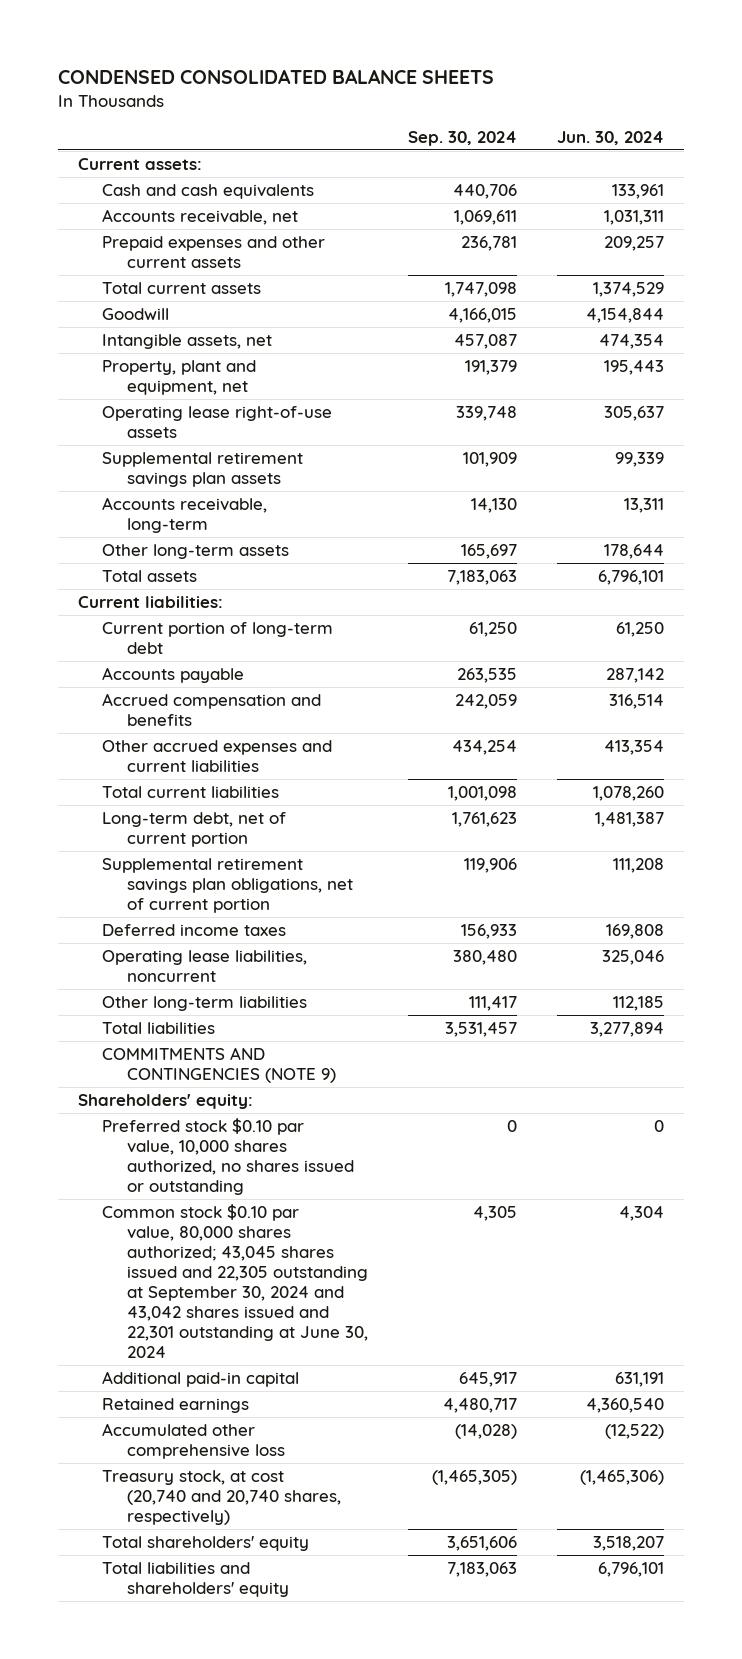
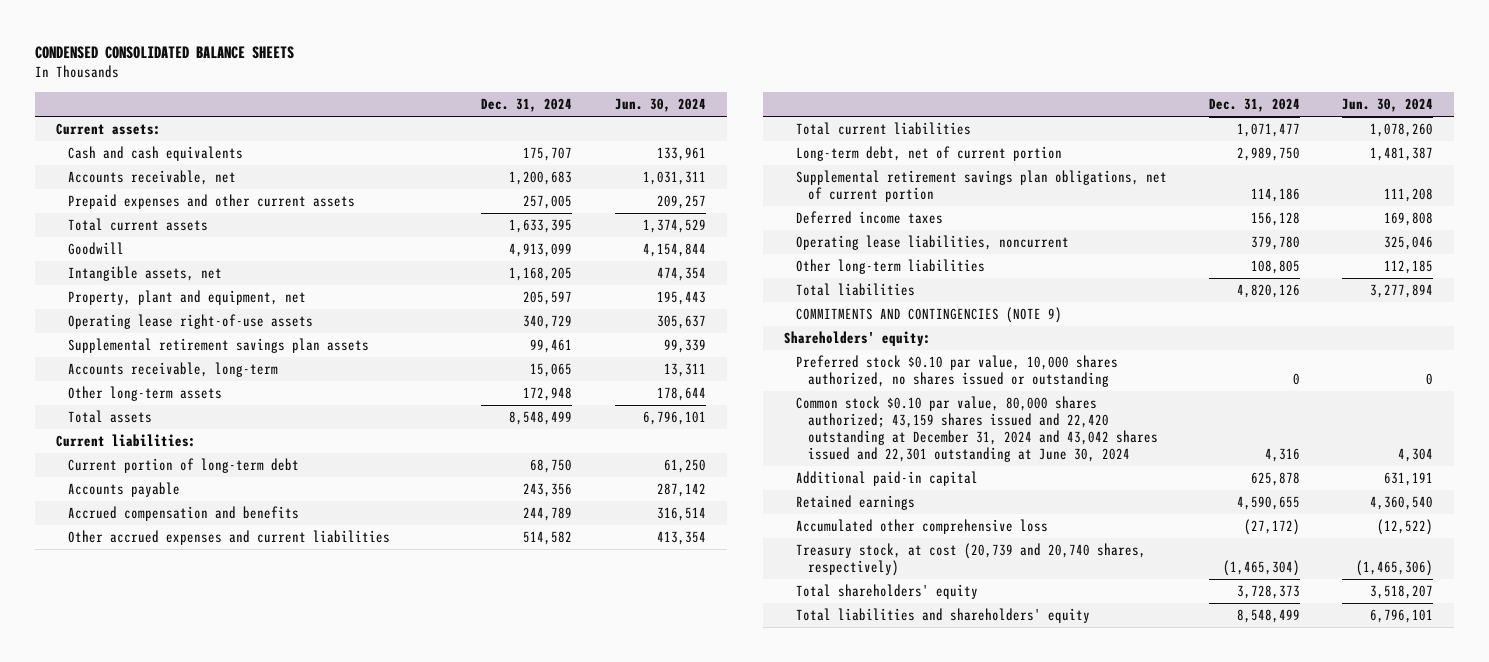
[408,130,518,146] Sep. 30, 2024 -> none
none -> [481,97,573,112] Dec. 31, 2024
[102,1203,368,1359] Common stock $0.10 par value, 80,000 shares authorized; 43,045 shares issued and 22,305 outstanding at September 30, 2024 and 43,042 shares issued and 22,301 outstanding at June 30, 2024 -> [795,396,1158,463] Common stock $0.10 par value, 80,000 shares authorized; 43,159 shares issued and 22,420 outstanding at December 31, 2024 and 43,042 shares issued and 22,301 outstanding at June 30, 2024
[102,1469,341,1525] Treasury stock, at cost (20,740 and 20,740 shares, respectively) -> [795,543,1146,577] Treasury stock, at cost (20,739 and 20,740 shares, respectively)

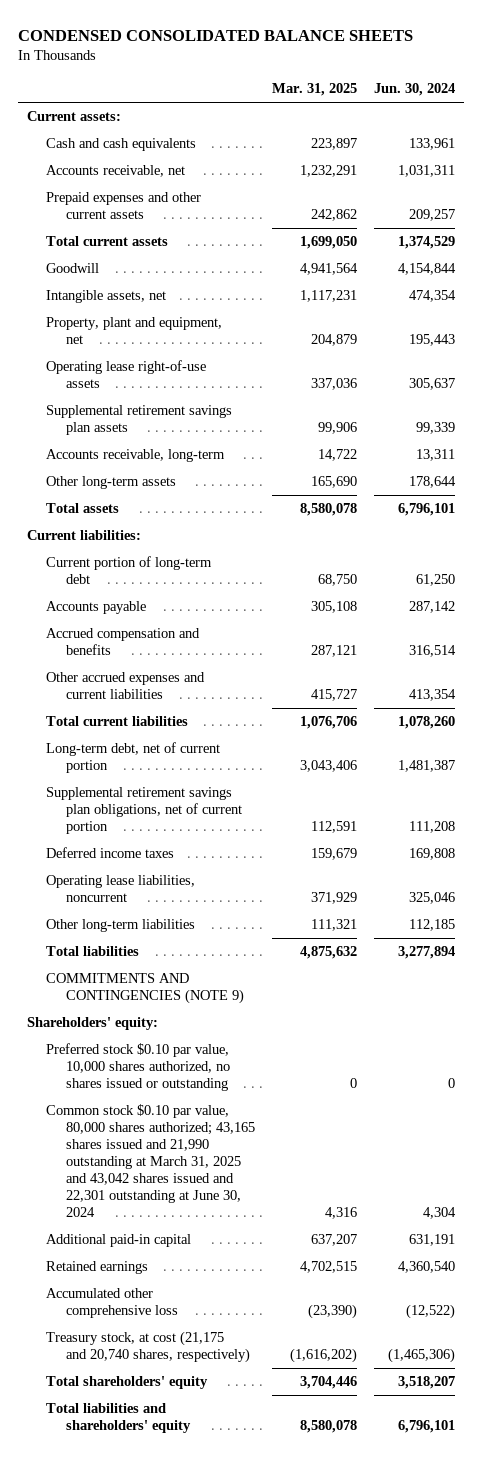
[481,97,573,112] Dec. 31, 2024 -> none
none -> [272,82,358,96] Mar. 31, 2025
[795,396,1158,463] Common stock $0.10 par value, 80,000 shares authorized; 43,159 shares issued and 22,420 outstanding at December 31, 2024 and 43,042 shares issued and 22,301 outstanding at June 30, 2024 -> [46,1104,255,1218] Common stock $0.10 par value, 80,000 shares authorized; 43,165 shares issued and 21,990 outstanding at March 31, 2025 and 43,042 shares issued and 22,301 outstanding at June 30, 2024
[795,543,1146,577] Treasury stock, at cost (20,739 and 20,740 shares, respectively) -> [46,1331,250,1364] Treasury stock, at cost (21,175 and 20,740 shares, respectively)

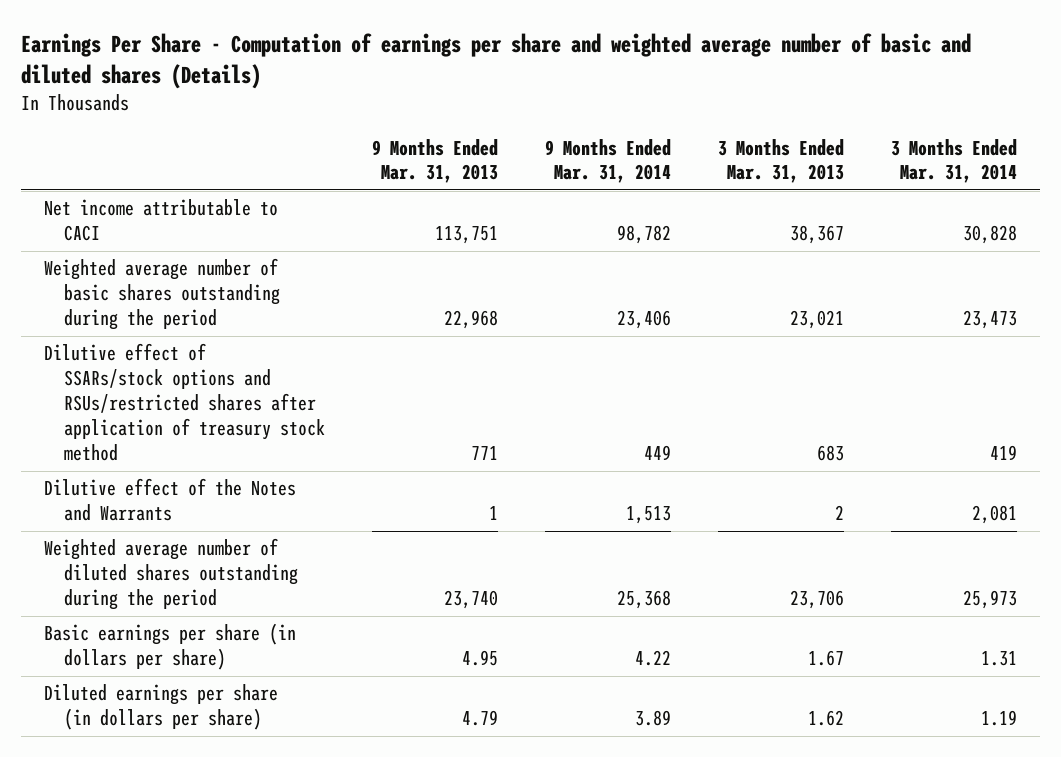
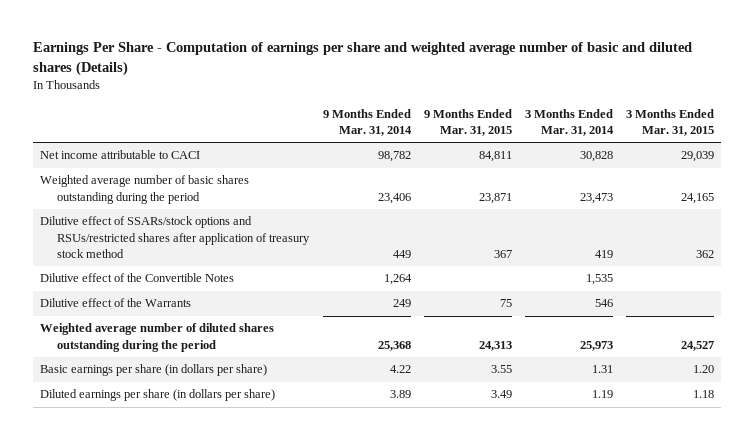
[372,138,499,184] 9 Months Ended Mar. 31, 2013 -> none
[717,138,844,184] 3 Months Ended Mar. 31, 2013 -> none
none -> [423,108,512,136] 9 Months Ended Mar. 31, 2015
none -> [626,108,715,136] 3 Months Ended Mar. 31, 2015
[44,478,297,522] Dilutive effect of the Notes and Warrants -> [39,273,234,283] Dilutive effect of the Convertible Notes
[626,506,672,525] 1,513 -> [383,274,412,286] 1,264
[971,505,1017,525] 2,081 -> [586,274,614,286] 1,535
none -> [39,298,191,308] Dilutive effect of the Warrants

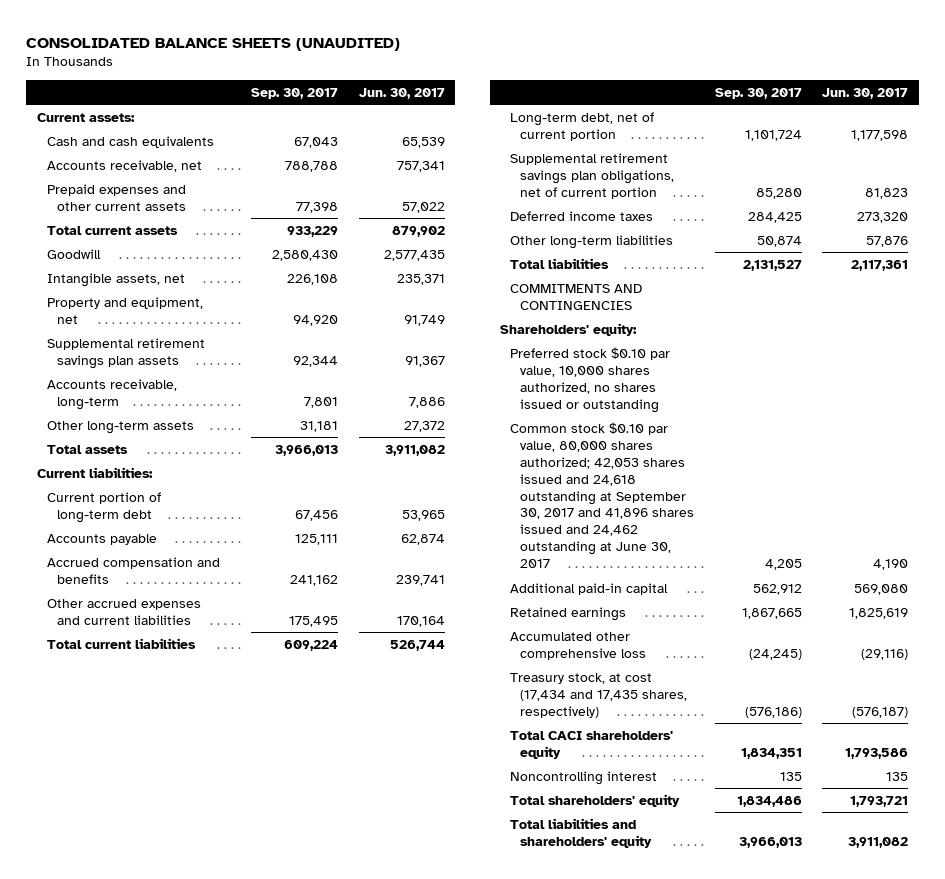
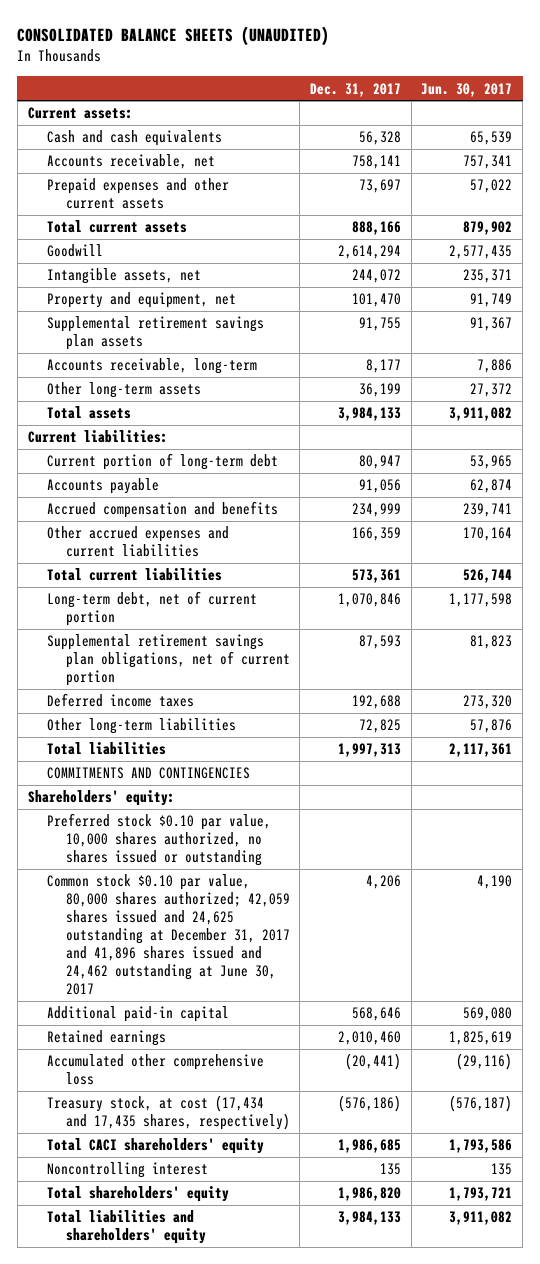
[251,87,339,99] Sep. 30, 2017 -> none
none -> [310,82,402,97] Dec. 31, 2017
[509,421,694,569] Common stock $0.10 par value, 80,000 shares authorized; 42,053 shares issued and 24,618 outstanding at September 30, 2017 and 41,896 shares issued and 24,462 outstanding at June 30, 2017 -> [46,874,290,996] Common stock $0.10 par value, 80,000 shares authorized; 42,059 shares issued and 24,625 outstanding at December 31, 2017 and 41,896 shares issued and 24,462 outstanding at June 30, 2017

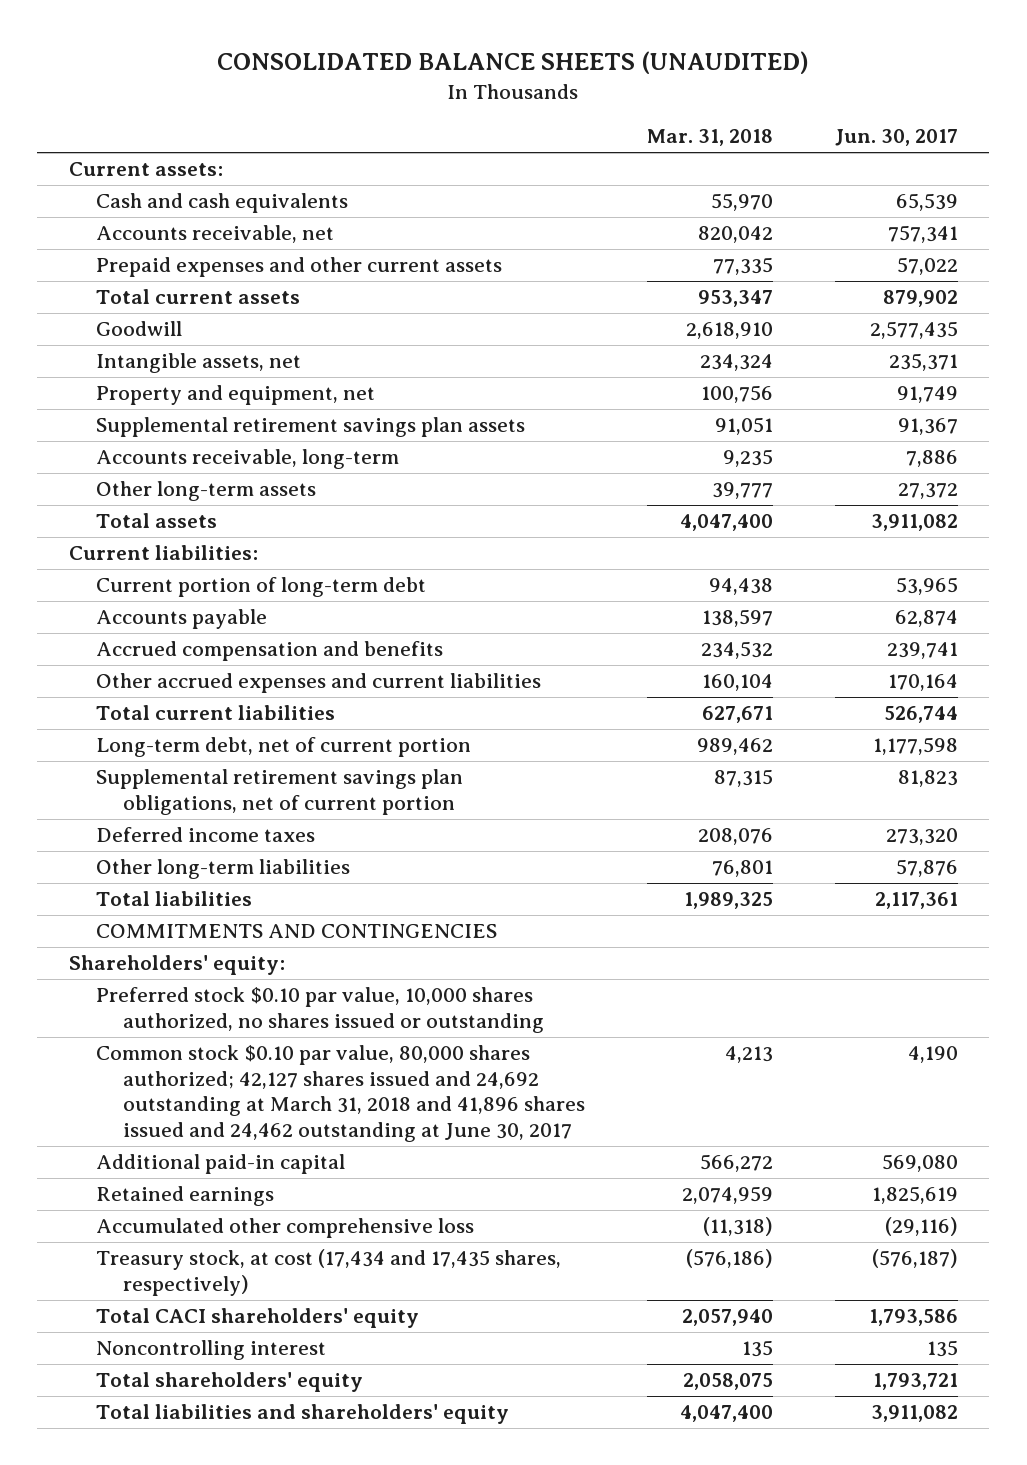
[310,82,402,97] Dec. 31, 2017 -> none
none -> [646,129,773,147] Mar. 31, 2018
[46,874,290,996] Common stock $0.10 par value, 80,000 shares authorized; 42,059 shares issued and 24,625 outstanding at December 31, 2017 and 41,896 shares issued and 24,462 outstanding at June 30, 2017 -> [95,1045,585,1142] Common stock $0.10 par value, 80,000 shares authorized; 42,127 shares issued and 24,692 outstanding at March 31, 2018 and 41,896 shares issued and 24,462 outstanding at June 30, 2017

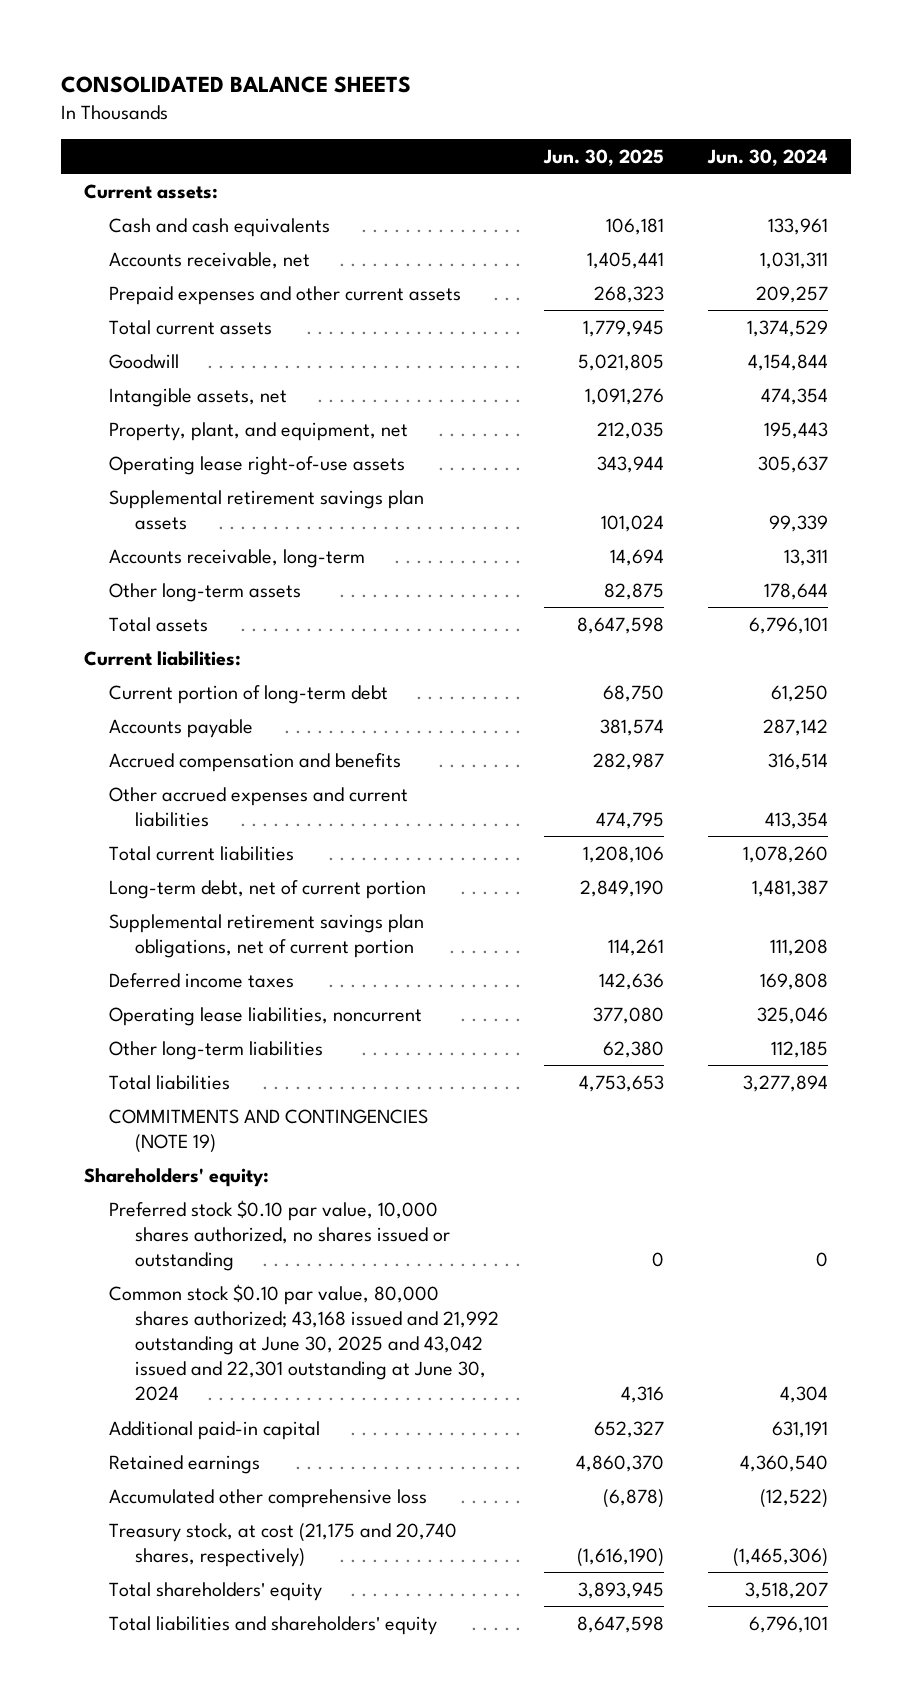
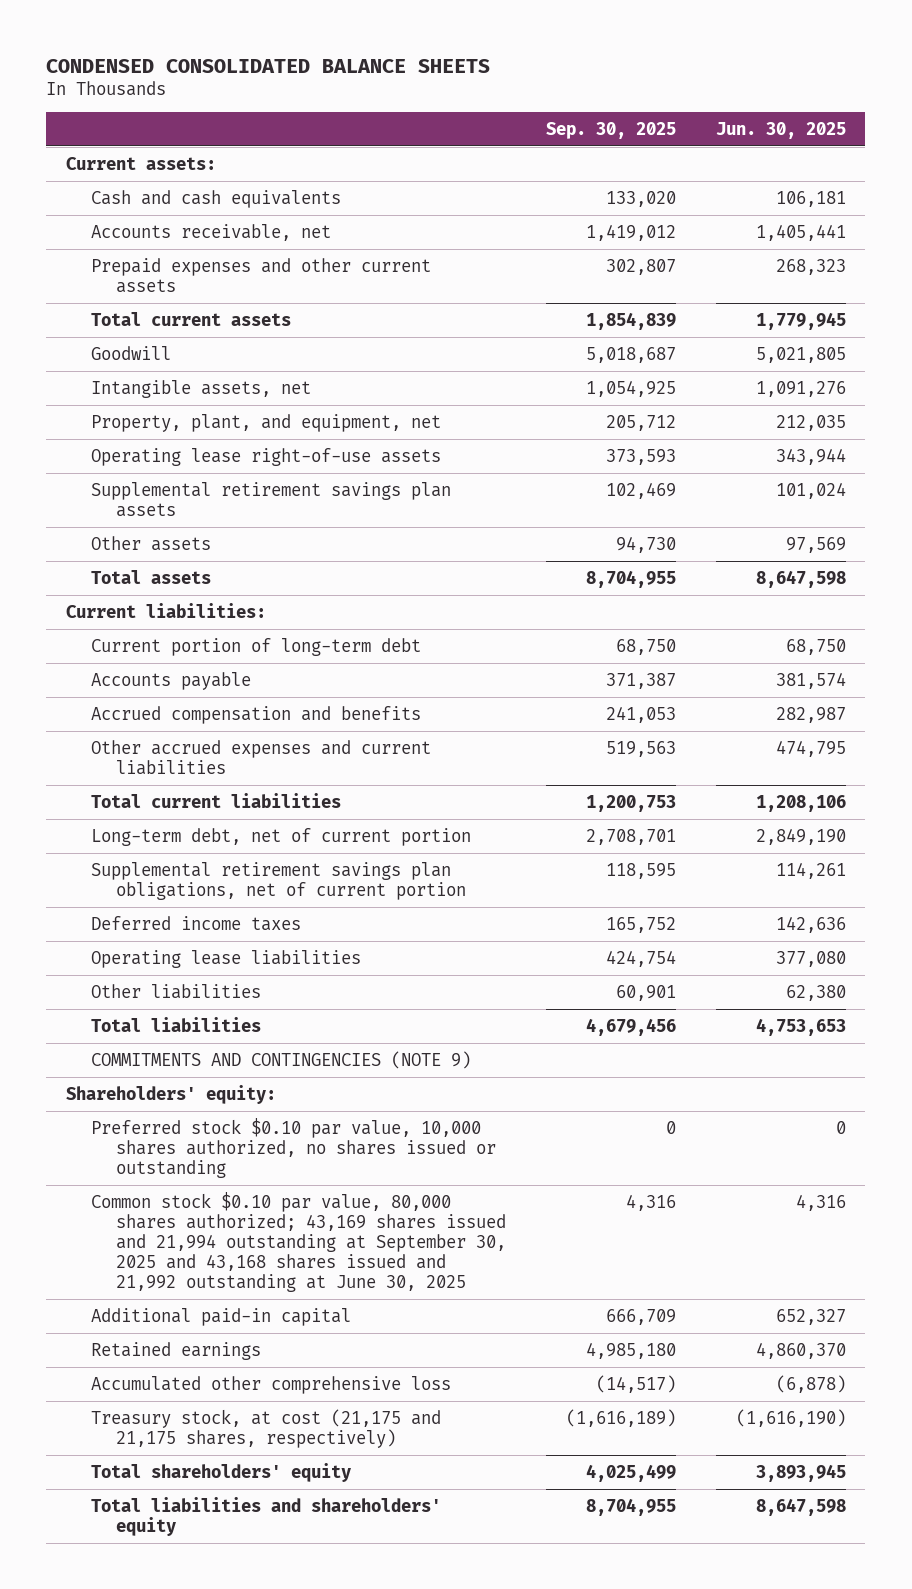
[61,76,412,94] CONSOLIDATED BALANCE SHEETS -> [46,58,491,73] CONDENSED CONSOLIDATED BALANCE SHEETS
[707,148,829,166] Jun. 30, 2024 -> none
none -> [546,122,677,140] Sep. 30, 2025
[109,548,366,568] Accounts receivable, long-term -> none
[109,582,302,602] Other long-term assets -> [91,535,212,551] Other assets
[603,582,664,600] 82,875 -> [785,536,846,553] 97,569
[109,1006,423,1026] Operating lease liabilities, noncurrent -> [91,949,362,968] Operating lease liabilities
[109,1040,324,1060] Other long-term liabilities -> [91,983,262,999] Other liabilities
[109,1108,429,1153] COMMITMENTS AND CONTINGENCIES (NOTE 19) -> [91,1050,472,1069] COMMITMENTS AND CONTINGENCIES (NOTE 9)
[109,1283,500,1402] Common stock $0.10 par value, 80,000 shares authorized; 43,168 issued and 21,992 outstanding at June 30, 2025 and 43,042 issued and 22,301 outstanding at June 30, 2024 -> [91,1191,507,1293] Common stock $0.10 par value, 80,000 shares authorized; 43,169 shares issued and 21,994 outstanding at September 30, 2025 and 43,168 shares issued and 21,992 outstanding at June 30, 2025
[109,1522,458,1567] Treasury stock, at cost (21,175 and 20,740 shares, respectively) -> [91,1408,442,1448] Treasury stock, at cost (21,175 and 21,175 shares, respectively)

